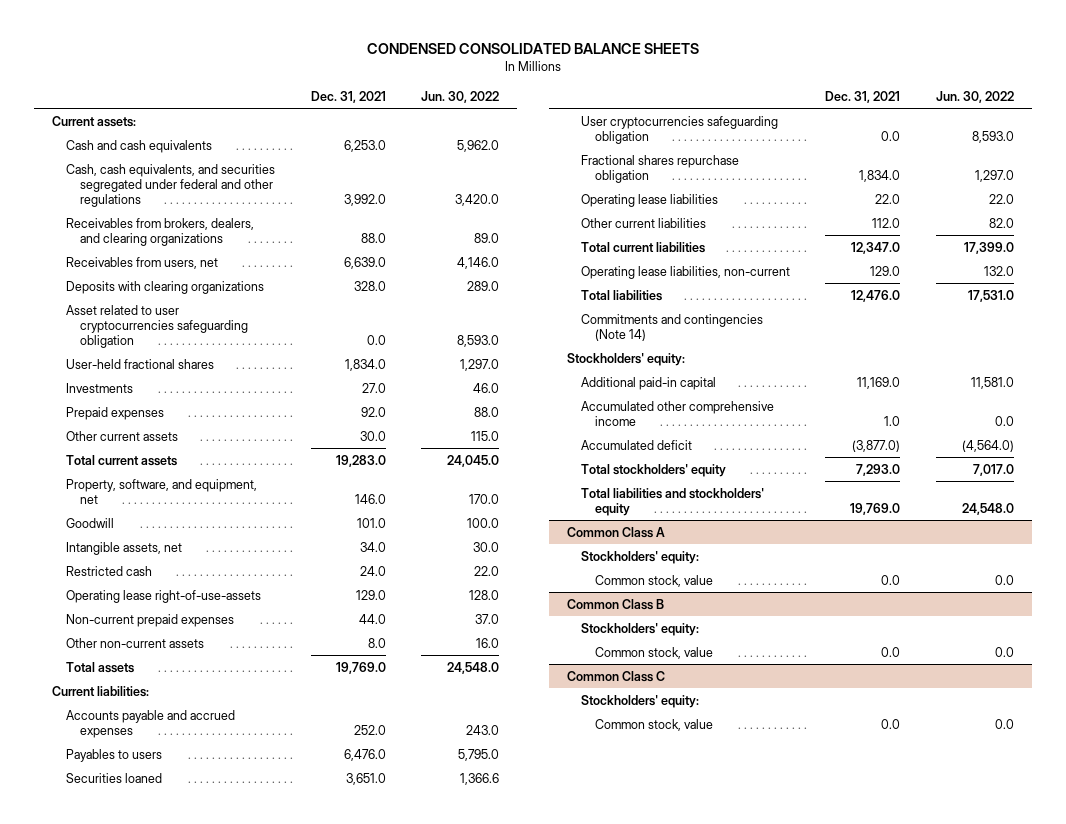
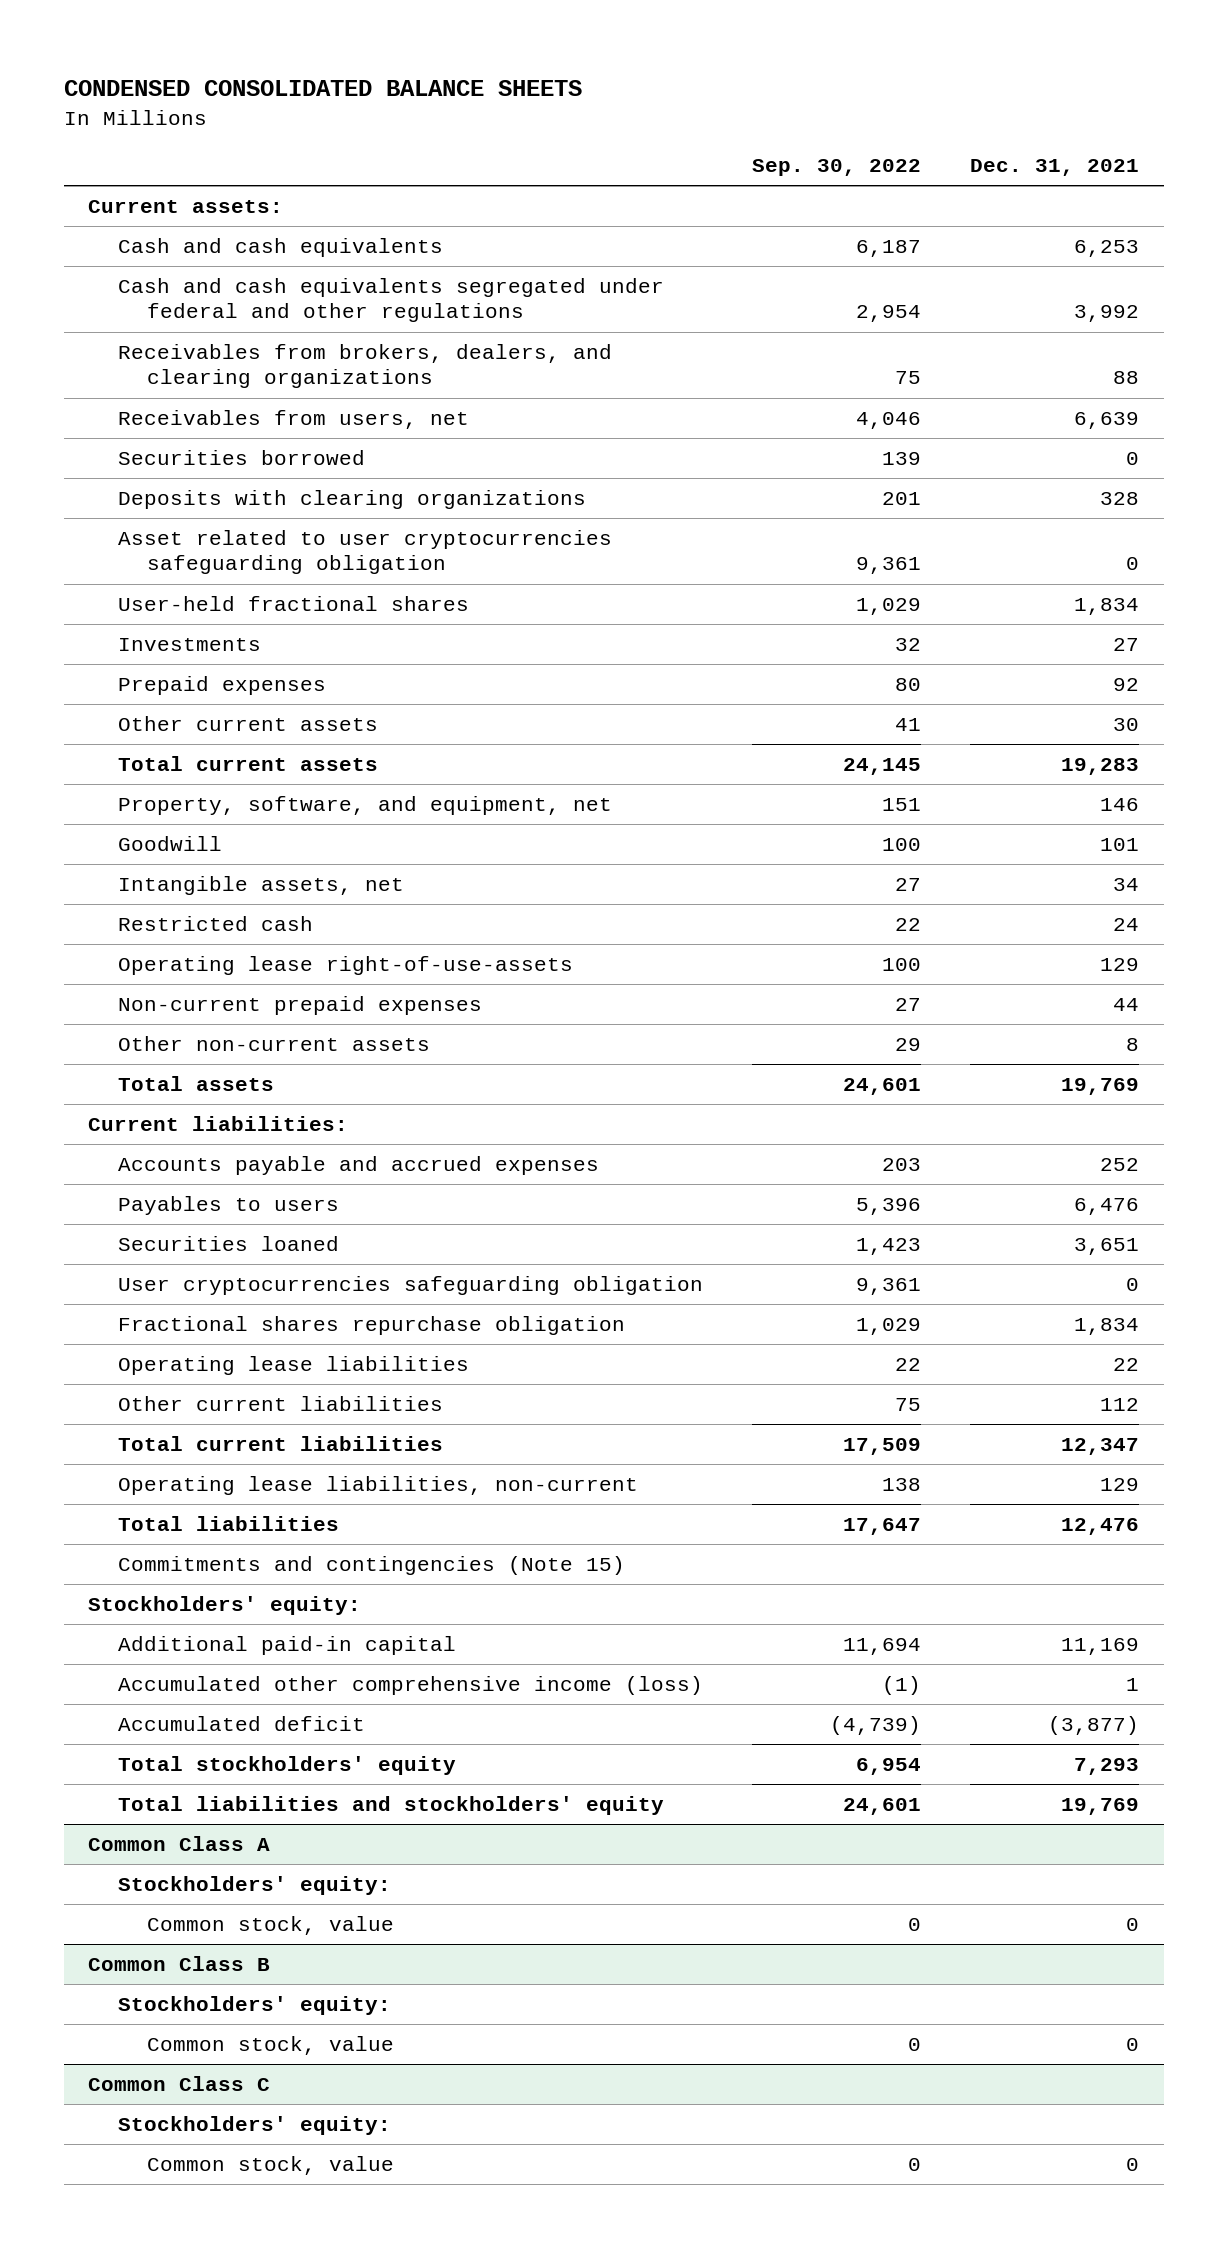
[421,90,500,103] Jun. 30, 2022 -> none
none -> [751,159,921,177] Sep. 30, 2022
[343,139,386,152] 6,253.0 -> [1074,239,1140,257] 6,253
[65,163,275,207] Cash, cash equivalents, and securities segregated under federal and other regulations -> [117,277,664,323] Cash and cash equivalents segregated under federal and other regulations
[343,193,386,206] 3,992.0 -> [1074,305,1140,323] 3,992
[360,232,386,243] 88.0 -> [1113,371,1140,385] 88
[343,256,386,269] 6,639.0 -> [1074,411,1140,429] 6,639
none -> [117,449,365,465] Securities borrowed
[353,280,386,291] 328.0 -> [1100,491,1140,505] 328
[366,334,386,345] 0.0 -> [1126,557,1140,571] 0
[344,358,386,371] 1,834.0 -> [1074,597,1140,615] 1,834
[361,382,386,393] 27.0 -> [1113,637,1140,651] 27
[360,406,386,417] 92.0 -> [1113,677,1140,691] 92
[359,430,386,441] 30.0 -> [1113,717,1140,731] 30
[335,454,386,467] 19,283.0 -> [1061,757,1140,775] 19,283
[354,493,386,504] 146.0 -> [1100,797,1140,811] 146
[356,517,386,528] 101.0 -> [1100,837,1140,851] 101
[359,541,386,552] 34.0 -> [1113,877,1140,891] 34
[359,565,386,576] 24.0 -> [1113,917,1140,931] 24
[355,589,386,600] 129.0 -> [1100,957,1140,971] 129
[358,613,386,624] 44.0 -> [1113,997,1140,1011] 44
[367,637,386,648] 8.0 -> [1126,1037,1140,1051] 8
[335,661,386,674] 19,769.0 -> [1061,1077,1140,1095] 19,769
[353,724,386,735] 252.0 -> [1100,1157,1140,1171] 252
[343,748,386,761] 6,476.0 -> [1074,1197,1140,1215] 6,476
[345,772,386,785] 3,651.0 -> [1074,1237,1140,1255] 3,651
[881,130,901,141] 0.0 -> [1126,1277,1140,1291] 0
[859,169,901,182] 1,834.0 -> [1074,1317,1140,1335] 1,834
[875,193,901,204] 22.0 -> [1113,1357,1140,1371] 22
[872,217,901,228] 112.0 -> [1100,1397,1140,1411] 112
[851,241,901,254] 12,347.0 -> [1061,1437,1140,1455] 12,347
[870,265,901,276] 129.0 -> [1100,1477,1140,1491] 129
[851,289,901,302] 12,476.0 -> [1061,1517,1140,1535] 12,476
[580,313,763,341] Commitments and contingencies (Note 14) -> [117,1555,625,1575] Commitments and contingencies (Note 15)
[857,376,901,389] 11,169.0 -> [1061,1637,1140,1655] 11,169
[580,400,774,426] Accumulated other comprehensive income -> [117,1675,703,1695] Accumulated other comprehensive income (loss)
[884,415,901,426] 1.0 -> [1126,1677,1140,1691] 1
[852,439,901,452] (3,877.0) -> [1048,1715,1140,1735] (3,877)
[856,463,901,476] 7,293.0 -> [1074,1757,1140,1775] 7,293
[850,502,901,515] 19,769.0 -> [1061,1797,1140,1815] 19,769
[881,574,901,585] 0.0 -> [1126,1917,1140,1931] 0
[881,646,901,657] 0.0 -> [1126,2037,1140,2051] 0
[881,718,901,729] 0.0 -> [1126,2157,1140,2171] 0

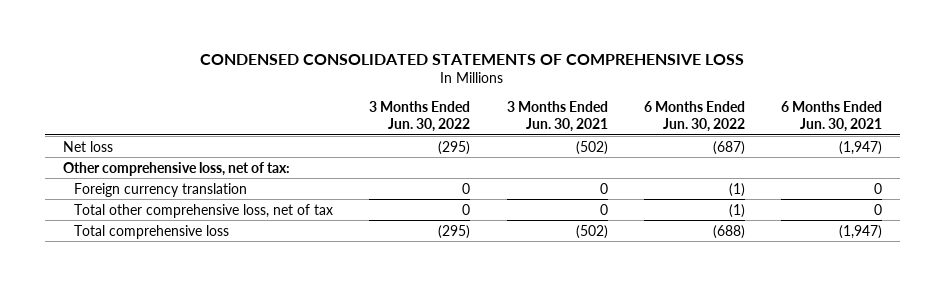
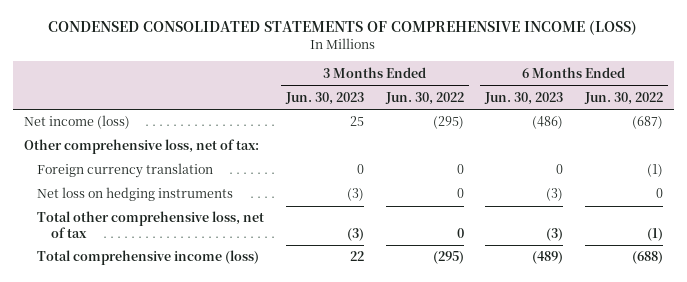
[200,54,745,66] CONDENSED CONSOLIDATED STATEMENTS OF COMPREHENSIVE LOSS -> [48,20,638,36] CONDENSED CONSOLIDATED STATEMENTS OF COMPREHENSIVE INCOME (LOSS)
[506,101,608,133] 3 Months Ended Jun. 30, 2021 -> none
[781,101,883,133] 6 Months Ended Jun. 30, 2021 -> none
none -> [284,91,364,105] Jun. 30, 2023
none -> [484,91,564,105] Jun. 30, 2023
[62,140,113,152] Net loss -> [23,115,130,130] Net income (loss)
none -> [37,187,234,202] Net loss on hedging instruments
[74,224,230,239] Total comprehensive loss -> [37,250,260,266] Total comprehensive income (loss)

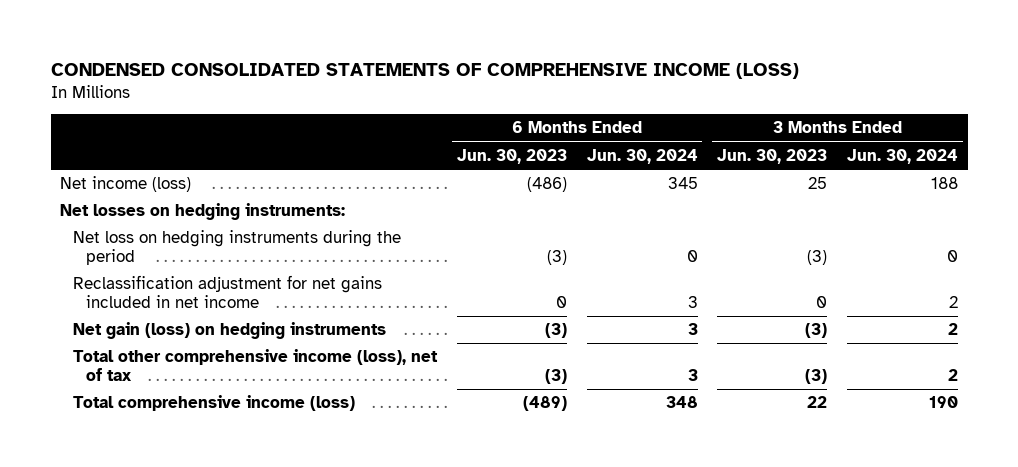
[384,91,464,105] Jun. 30, 2022 -> none
[583,91,663,105] Jun. 30, 2022 -> none
none -> [586,148,698,164] Jun. 30, 2024
none -> [846,148,958,164] Jun. 30, 2024
[23,139,259,155] Other comprehensive loss, net of tax: -> none
[37,163,214,179] Foreign currency translation -> none
none -> [60,203,346,221] Net losses on hedging instruments:
[37,187,234,202] Net loss on hedging instruments -> [73,230,402,266] Net loss on hedging instruments during the period
none -> [73,275,383,309] Reclassification adjustment for net gains included in net income
none -> [73,322,387,340] Net gain (loss) on hedging instruments
[37,211,265,238] Total other comprehensive loss, net of tax -> [73,349,439,382] Total other comprehensive income (loss), net of tax

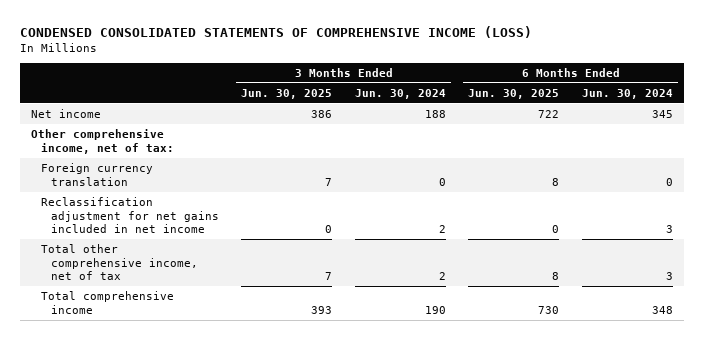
[456,148,567,164] Jun. 30, 2023 -> none
[717,148,828,164] Jun. 30, 2023 -> none
none -> [241,88,333,99] Jun. 30, 2025
none -> [468,88,560,99] Jun. 30, 2025
[60,203,346,221] Net losses on hedging instruments: -> none
[73,230,402,266] Net loss on hedging instruments during the period -> none
[60,176,192,193] Net income (loss) -> [30,109,101,119] Net income
none -> [30,129,174,154] Other comprehensive income, net of tax:
none -> [40,163,153,186] Foreign currency translation
[73,322,387,340] Net gain (loss) on hedging instruments -> none
[73,349,439,382] Total other comprehensive income (loss), net of tax -> [40,244,198,281] Total other comprehensive income, net of tax
[73,395,356,412] Total comprehensive income (loss) -> [40,291,174,314] Total comprehensive income

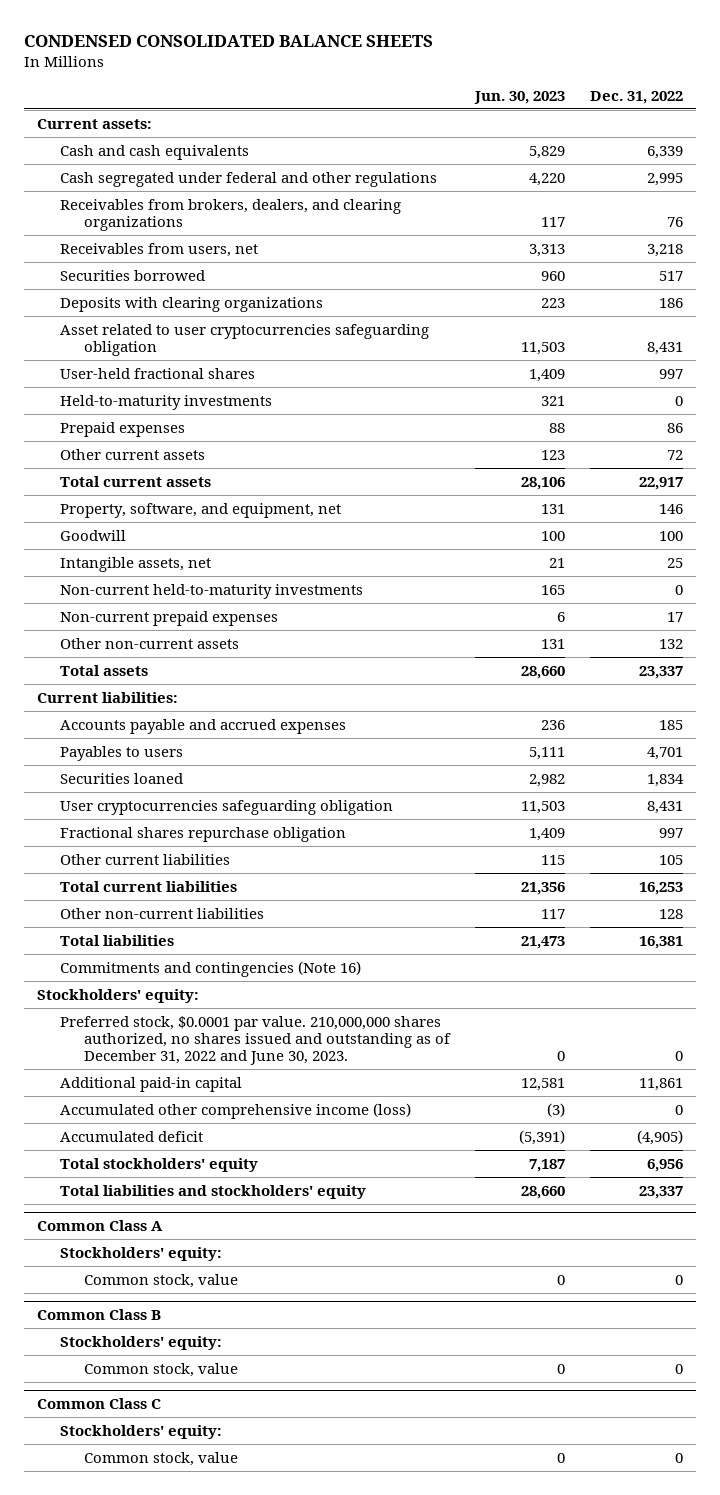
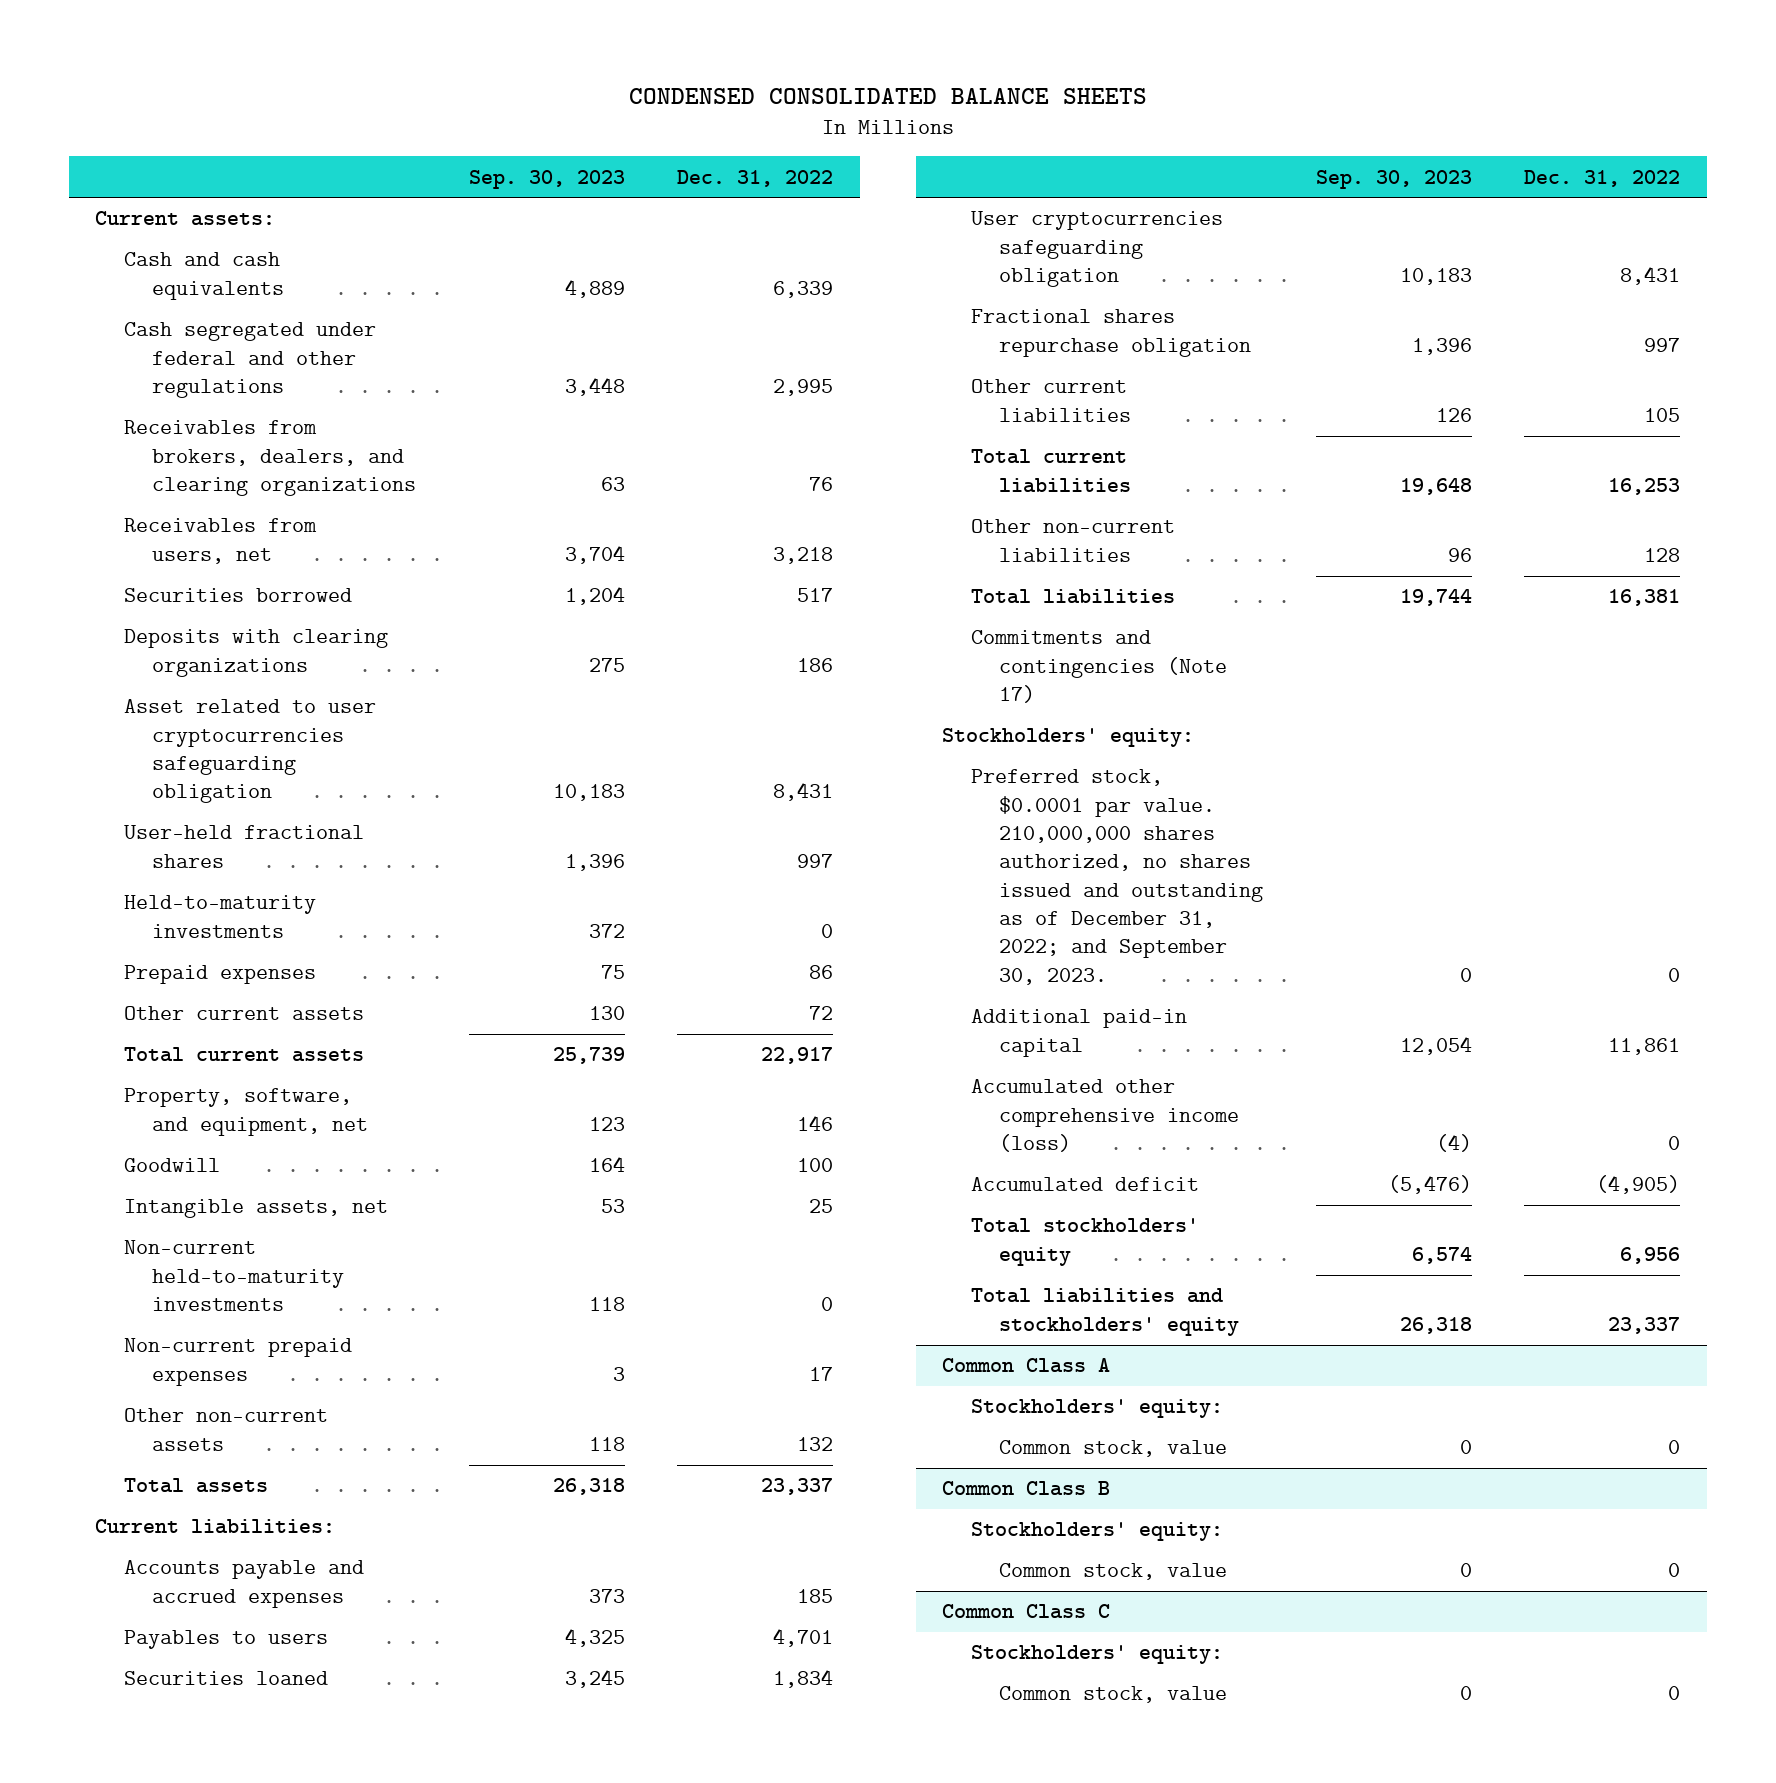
[474,90,566,104] Jun. 30, 2023 -> none
none -> [468,169,625,189] Sep. 30, 2023
[60,960,362,977] Commitments and contingencies (Note 16) -> [970,630,1228,704] Commitments and contingencies (Note 17)
[60,1015,451,1066] Preferred stock, $0.0001 par value. 210,000,000 shares authorized, no shares issued and outstanding as of December 31, 2022 and June 30, 2023. -> [970,769,1264,985] Preferred stock, $0.0001 par value. 210,000,000 shares authorized, no shares issued and outstanding as of December 31, 2022; and September 30, 2023.

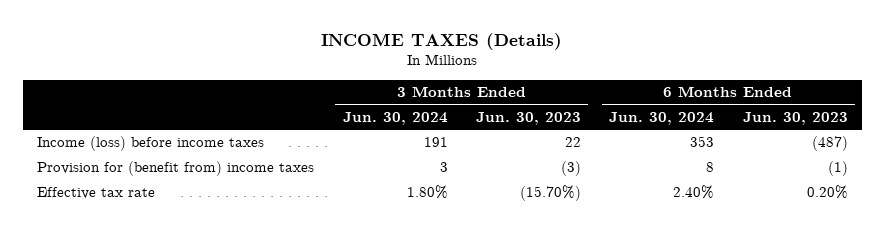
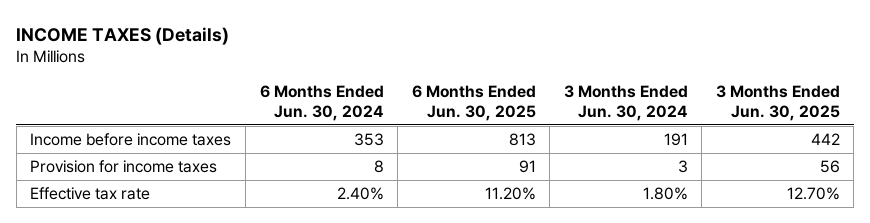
[475,111,581,125] Jun. 30, 2023 -> none
[742,111,848,125] Jun. 30, 2023 -> none
none -> [411,84,536,122] 6 Months Ended Jun. 30, 2025
none -> [715,84,840,122] 3 Months Ended Jun. 30, 2025
[37,136,265,152] Income (loss) before income taxes -> [30,132,232,146] Income before income taxes
[37,161,315,177] Provision for (benefit from) income taxes -> [30,159,218,173] Provision for income taxes

